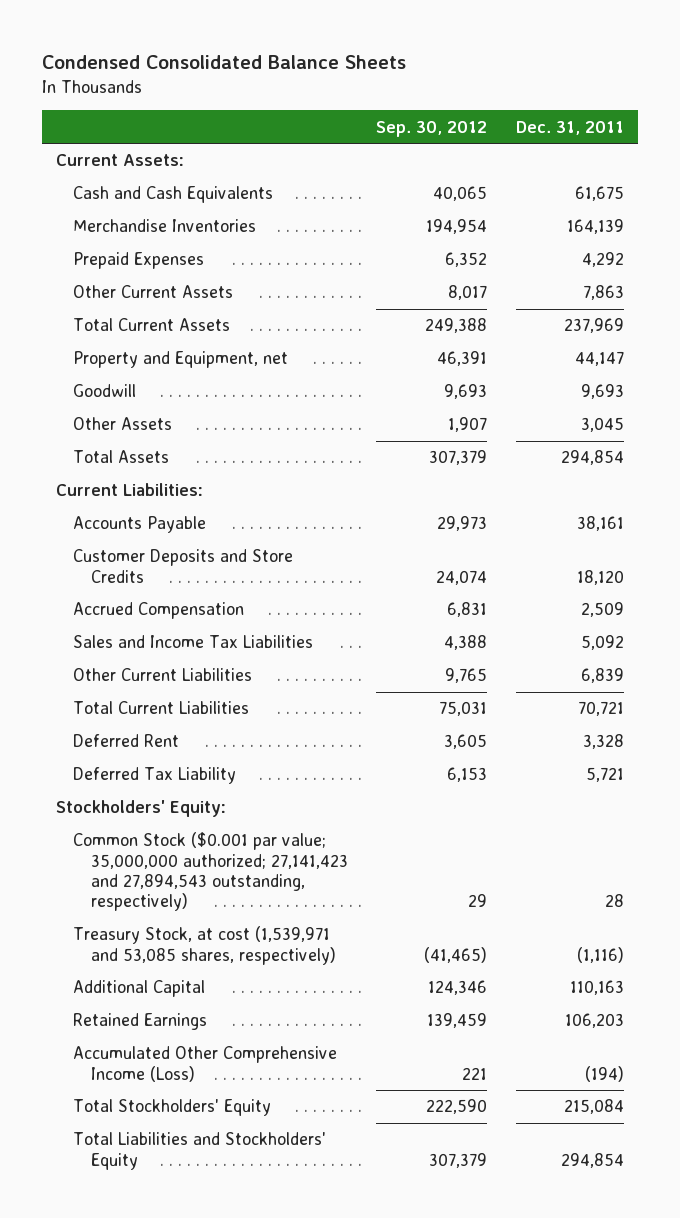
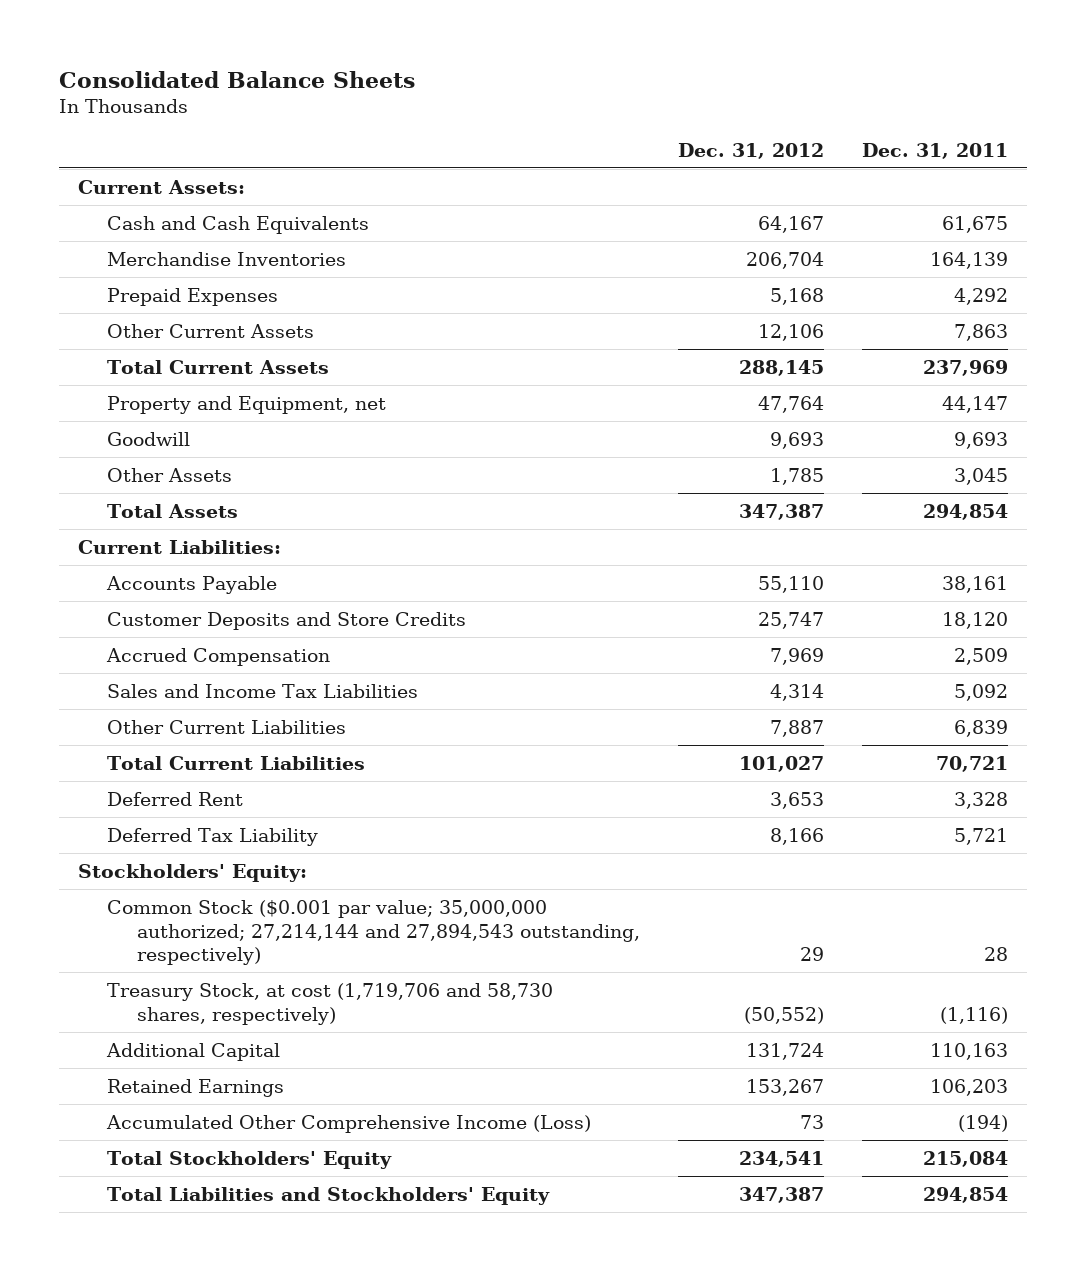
[41,55,406,70] Condensed Consolidated Balance Sheets -> [58,70,415,88] Consolidated Balance Sheets
[376,120,488,137] Sep. 30, 2012 -> none
none -> [677,142,824,159] Dec. 31, 2012
[73,832,348,912] Common Stock ($0.001 par value; 35,000,000 authorized; 27,141,423 and 27,894,543 outstanding, respectively) -> [107,899,640,966] Common Stock ($0.001 par value; 35,000,000 authorized; 27,214,144 and 27,894,543 outstanding, respectively)
[73,926,336,965] Treasury Stock, at cost (1,539,971 and 53,085 shares, respectively) -> [107,982,554,1025] Treasury Stock, at cost (1,719,706 and 58,730 shares, respectively)

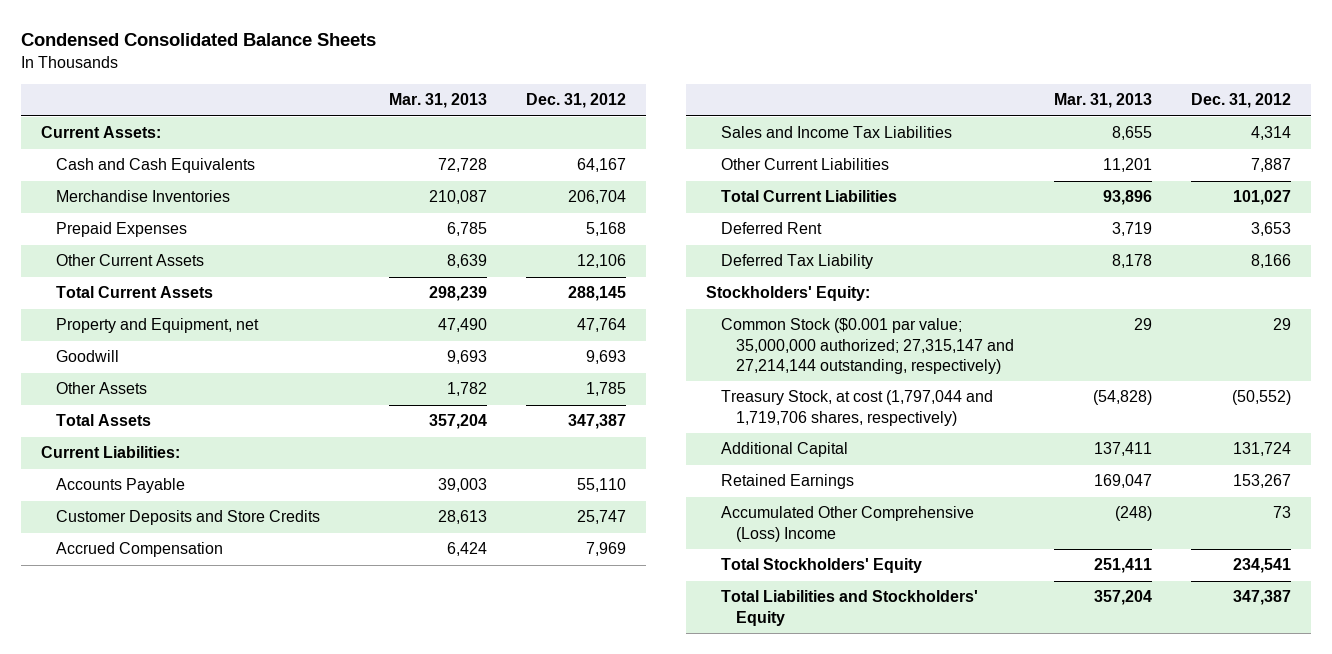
[58,70,415,88] Consolidated Balance Sheets -> [21,33,377,47] Condensed Consolidated Balance Sheets
[861,142,1008,159] Dec. 31, 2011 -> none
none -> [388,93,487,109] Mar. 31, 2013
[107,899,640,966] Common Stock ($0.001 par value; 35,000,000 authorized; 27,214,144 and 27,894,543 outstanding, respectively) -> [721,318,1015,374] Common Stock ($0.001 par value; 35,000,000 authorized; 27,315,147 and 27,214,144 outstanding, respectively)
[107,982,554,1025] Treasury Stock, at cost (1,719,706 and 58,730 shares, respectively) -> [721,390,994,426] Treasury Stock, at cost (1,797,044 and 1,719,706 shares, respectively)
[106,1114,592,1133] Accumulated Other Comprehensive Income (Loss) -> [721,506,975,542] Accumulated Other Comprehensive (Loss) Income

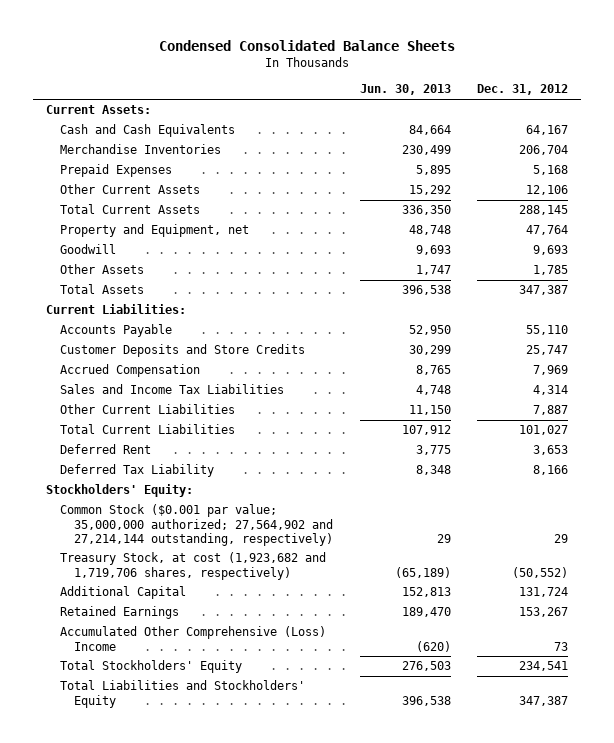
[388,93,487,109] Mar. 31, 2013 -> none
none -> [359,84,451,96] Jun. 30, 2013
[721,318,1015,374] Common Stock ($0.001 par value; 35,000,000 authorized; 27,315,147 and 27,214,144 outstanding, respectively) -> [60,504,334,546] Common Stock ($0.001 par value; 35,000,000 authorized; 27,564,902 and 27,214,144 outstanding, respectively)
[721,390,994,426] Treasury Stock, at cost (1,797,044 and 1,719,706 shares, respectively) -> [60,552,327,580] Treasury Stock, at cost (1,923,682 and 1,719,706 shares, respectively)

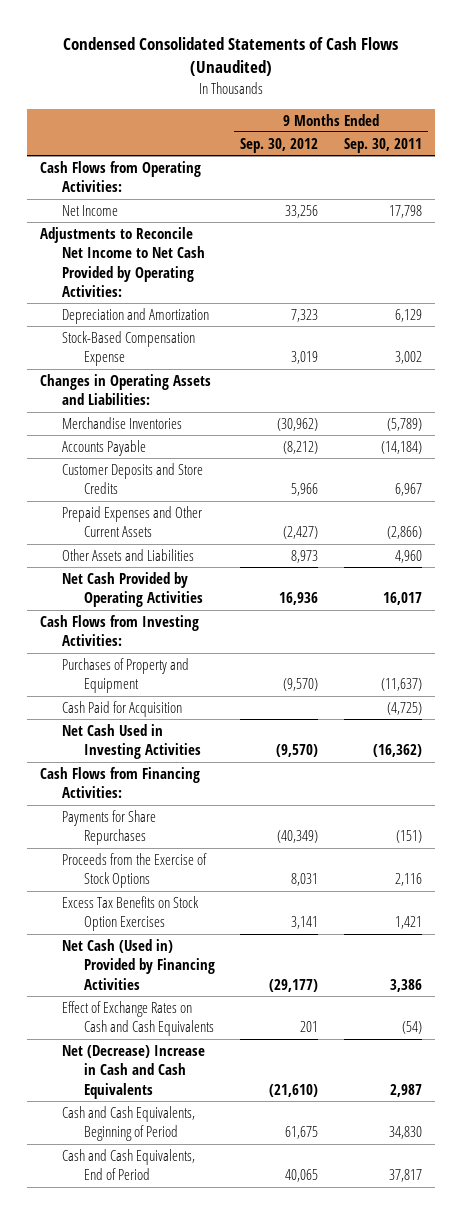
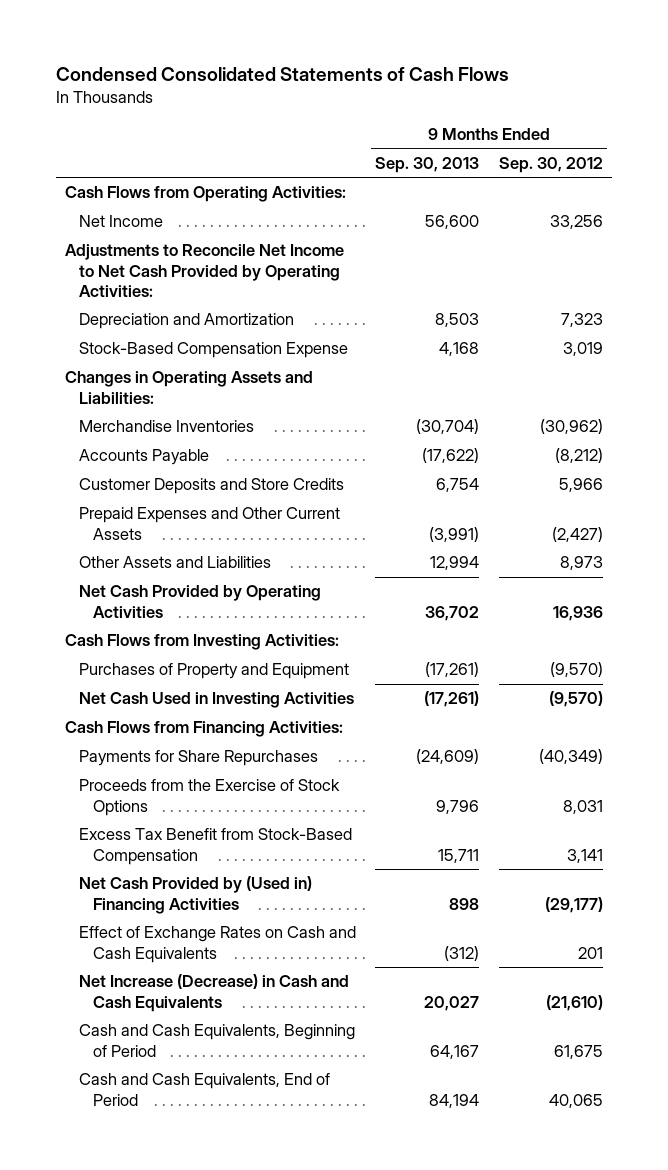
[62,37,398,77] Condensed Consolidated Statements of Cash Flows (Unaudited) -> [55,67,509,82] Condensed Consolidated Statements of Cash Flows
[343,137,422,153] Sep. 30, 2011 -> none
none -> [375,156,480,173] Sep. 30, 2013
[61,700,182,717] Cash Paid for Acquisition -> none
[61,895,199,932] Excess Tax Benefits on Stock Option Exercises -> [79,828,353,865] Excess Tax Benefit from Stock-Based Compensation
[61,938,216,990] Net Cash (Used in) Provided by Financing Activities -> [79,876,313,914] Net Cash Provided by (Used in) Financing Activities
[61,1044,205,1099] Net (Decrease) Increase in Cash and Cash Equivalents -> [79,974,350,1012] Net Increase (Decrease) in Cash and Cash Equivalents

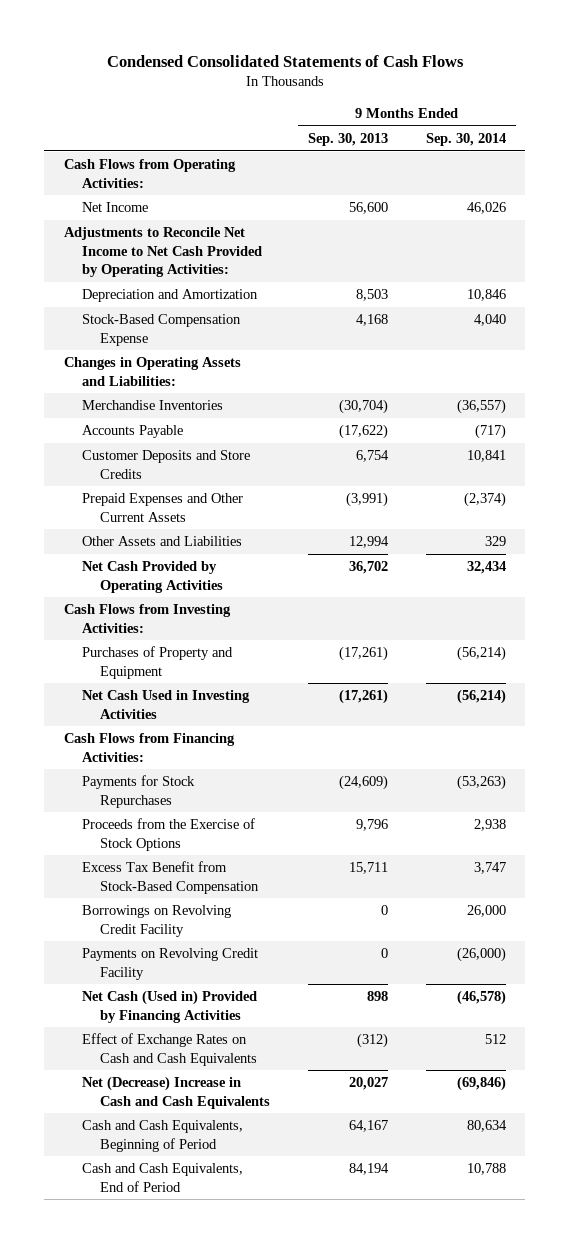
[498,156,603,173] Sep. 30, 2012 -> none
none -> [426,132,507,146] Sep. 30, 2014
[79,750,319,767] Payments for Share Repurchases -> [81,775,195,808] Payments for Stock Repurchases
none -> [81,905,231,937] Borrowings on Revolving Credit Facility
none -> [81,948,258,980] Payments on Revolving Credit Facility
[79,876,313,914] Net Cash Provided by (Used in) Financing Activities -> [81,990,257,1023] Net Cash (Used in) Provided by Financing Activities
[79,974,350,1012] Net Increase (Decrease) in Cash and Cash Equivalents -> [81,1076,270,1109] Net (Decrease) Increase in Cash and Cash Equivalents

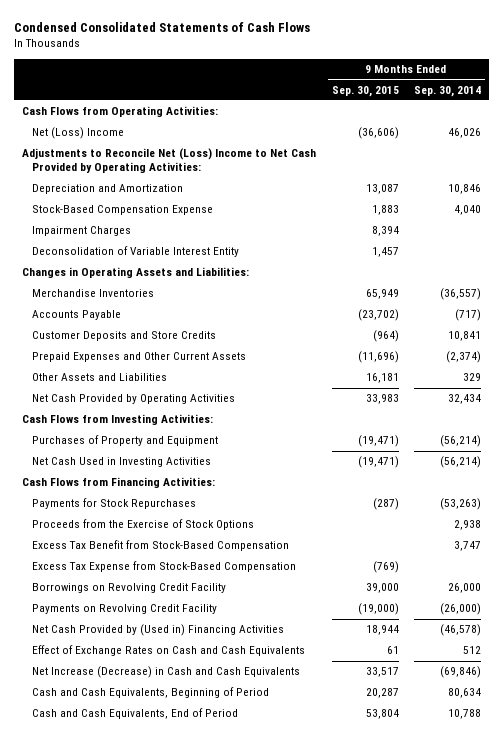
[307,132,388,146] Sep. 30, 2013 -> none
none -> [331,85,399,97] Sep. 30, 2015
[81,202,148,213] Net Income -> [31,127,124,140] Net (Loss) Income
[63,227,262,278] Adjustments to Reconcile Net Income to Net Cash Provided by Operating Activities: -> [22,148,317,174] Adjustments to Reconcile Net (Loss) Income to Net Cash Provided by Operating Activities:
none -> [31,226,131,237] Impairment Charges
none -> [31,246,239,258] Deconsolidation of Variable Interest Entity
none -> [31,561,296,573] Excess Tax Expense from Stock-Based Compensation
[81,990,257,1023] Net Cash (Used in) Provided by Financing Activities -> [31,624,284,637] Net Cash Provided by (Used in) Financing Activities
[81,1076,270,1109] Net (Decrease) Increase in Cash and Cash Equivalents -> [31,666,300,679] Net Increase (Decrease) in Cash and Cash Equivalents

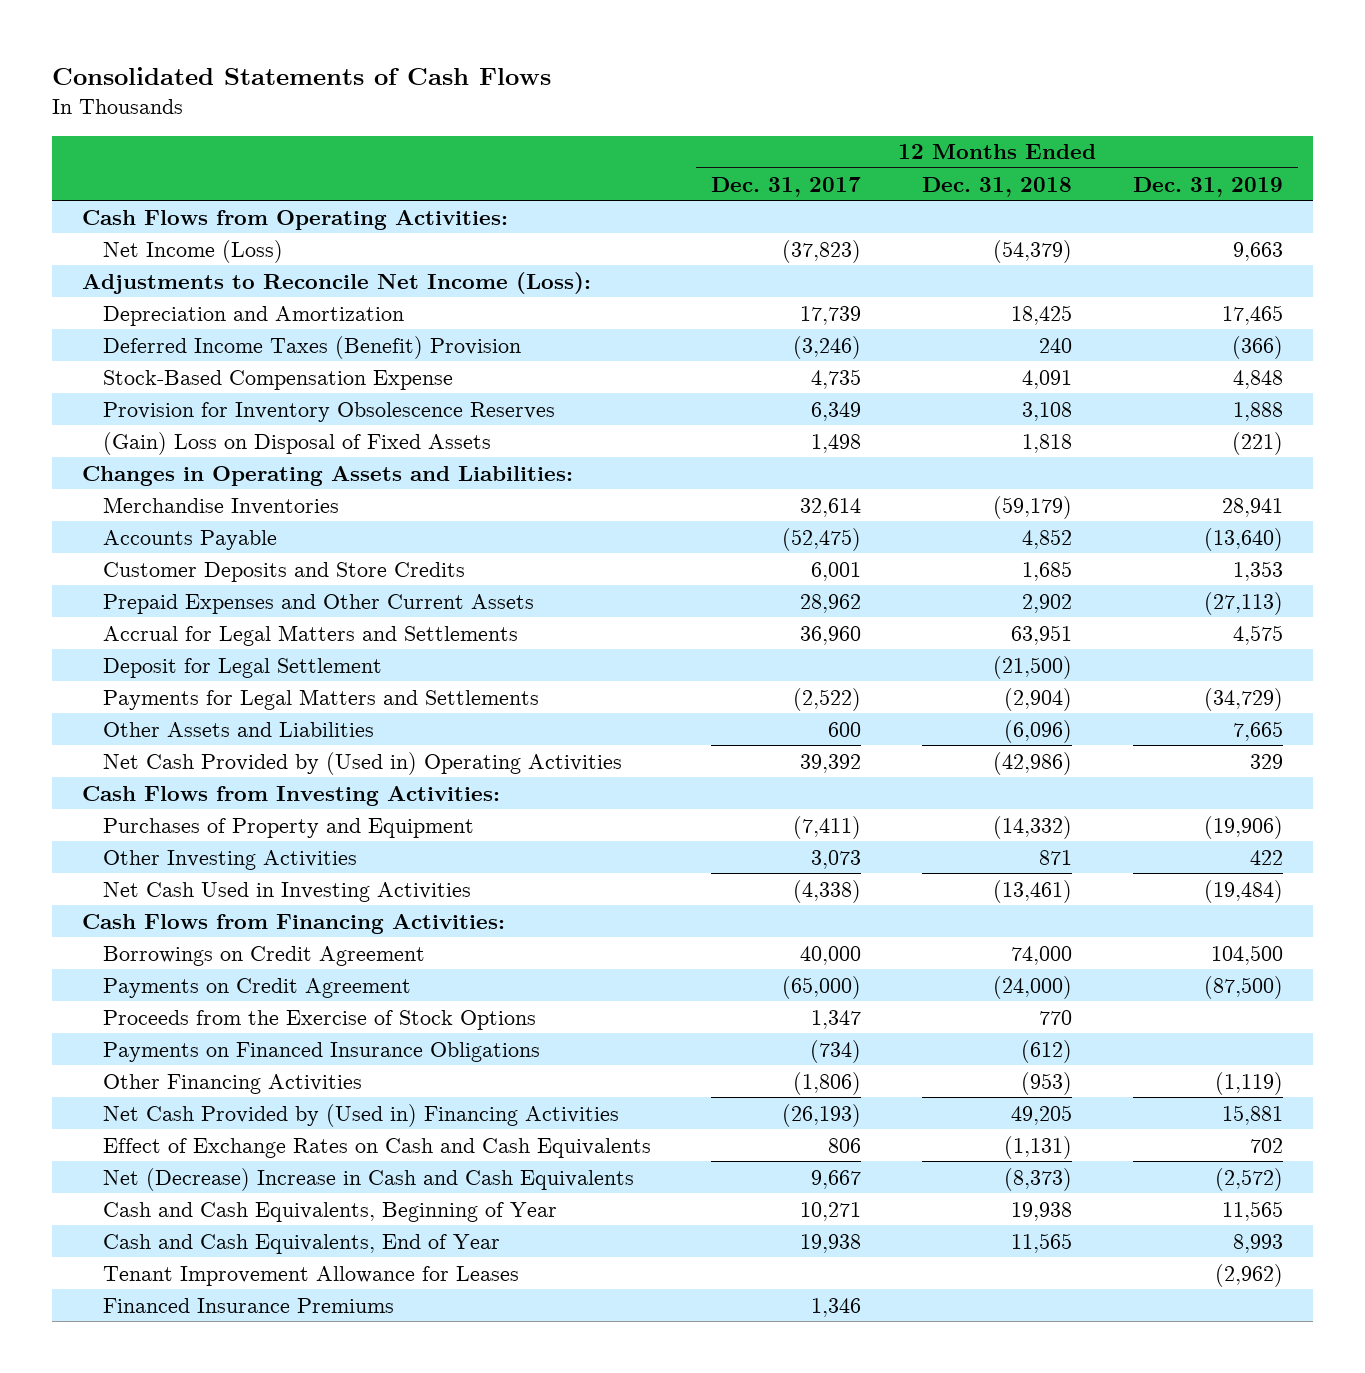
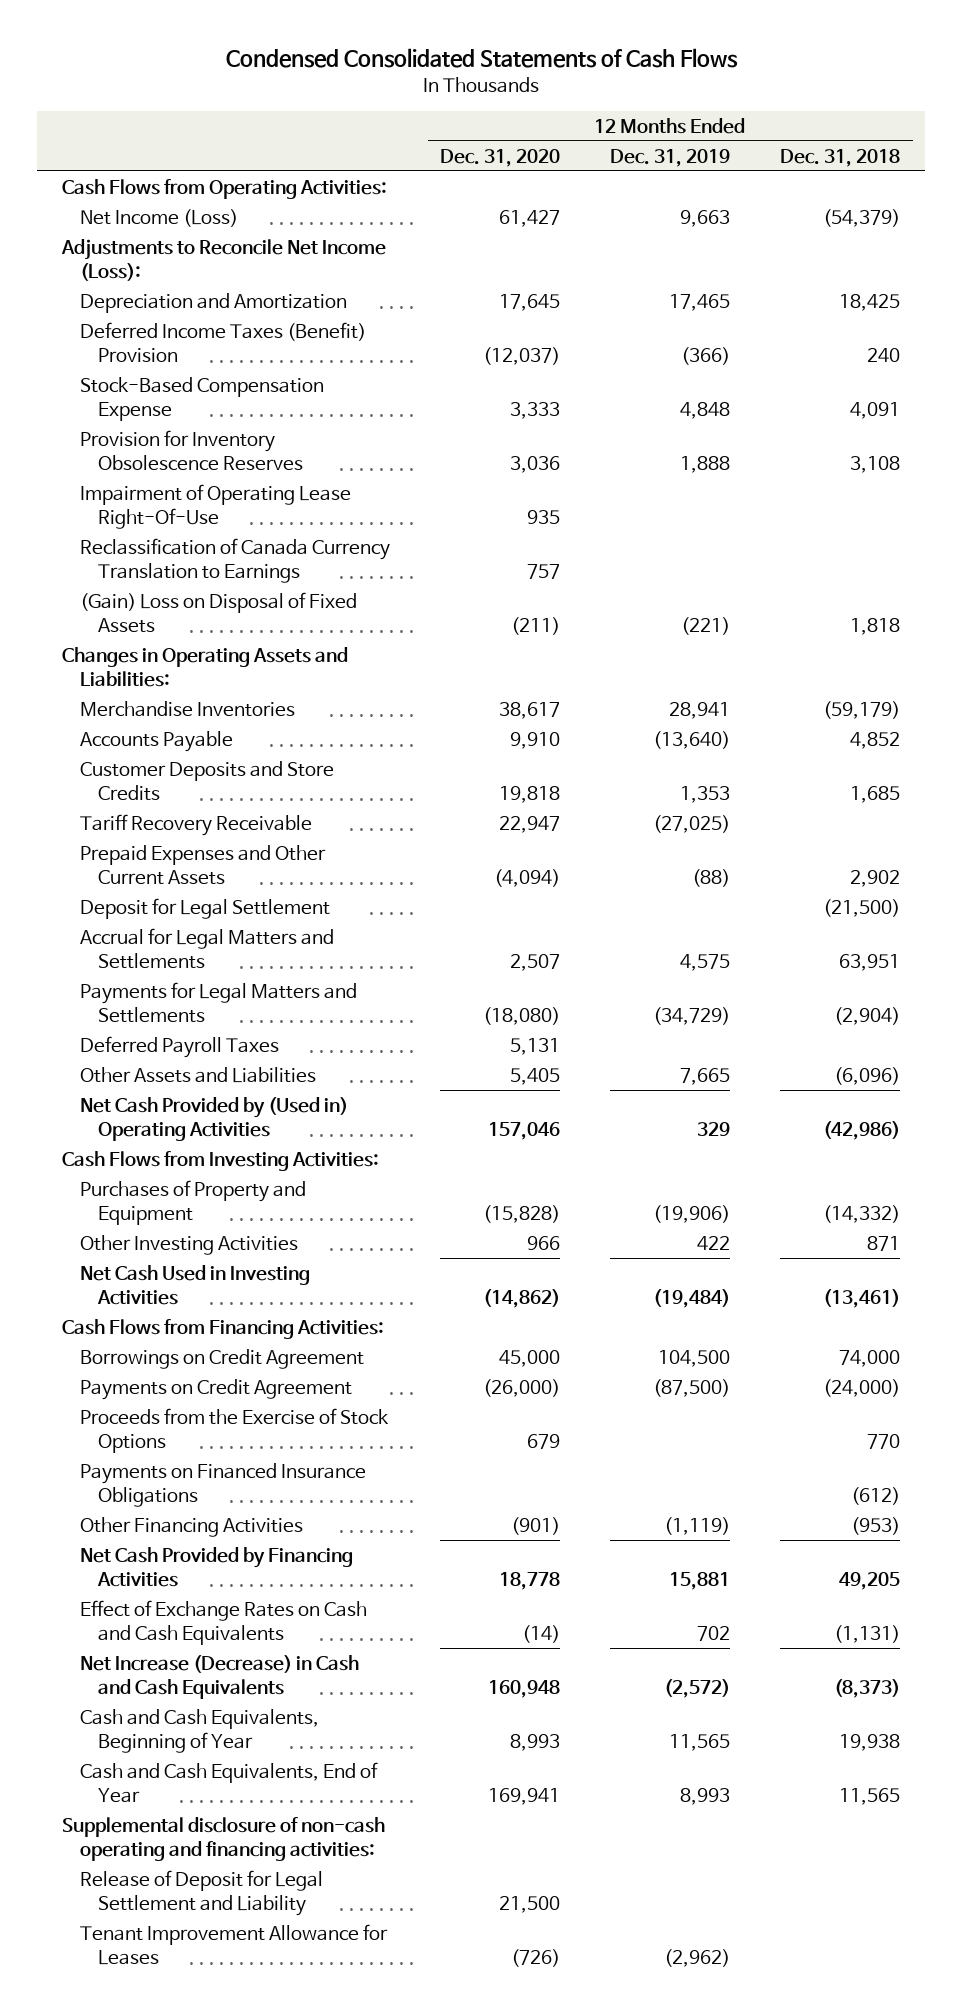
[51,67,551,86] Consolidated Statements of Cash Flows -> [226,48,739,69] Condensed Consolidated Statements of Cash Flows
[711,176,862,197] Dec. 31, 2017 -> none
none -> [440,148,561,167] Dec. 31, 2020
none -> [79,483,351,530] Impairment of Operating Lease Right-Of-Use
none -> [79,537,390,584] Reclassification of Canada Currency Translation to Earnings
none -> [79,813,312,836] Tariff Recovery Receivable
[1203,591,1283,615] (27,113) -> [692,869,731,888] (88)
[102,624,518,646] Accrual for Legal Matters and Settlements -> [79,927,334,970] Accrual for Legal Matters and Settlements
none -> [79,1035,279,1058] Deferred Payroll Taxes
[102,1103,619,1127] Net Cash Provided by (Used in) Financing Activities -> [79,1546,353,1588] Net Cash Provided by Financing Activities
[102,1167,634,1191] Net (Decrease) Increase in Cash and Cash Equivalents -> [79,1654,359,1700] Net Increase (Decrease) in Cash and Cash Equivalents
none -> [61,1816,385,1862] Supplemental disclosure of non-cash operating and financing activities:
none -> [79,1869,323,1917] Release of Deposit for Legal Settlement and Liability
[102,1297,394,1313] Financed Insurance Premiums -> none

